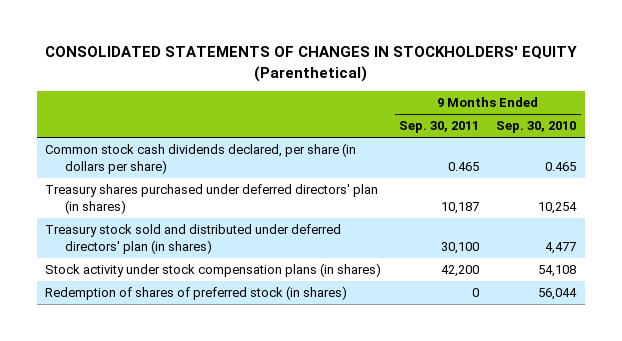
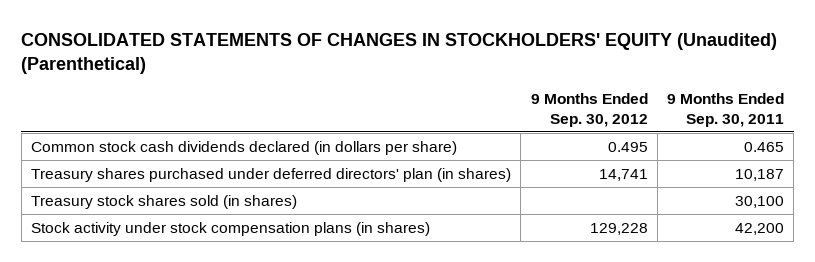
[44,46,577,82] CONSOLIDATED STATEMENTS OF CHANGES IN STOCKHOLDERS' EQUITY (Parenthetical) -> [21,32,778,74] CONSOLIDATED STATEMENTS OF CHANGES IN STOCKHOLDERS' EQUITY (Unaudited) (Parenthetical)
[496,121,577,134] Sep. 30, 2010 -> none
none -> [530,93,648,128] 9 Months Ended Sep. 30, 2012
[45,143,357,174] Common stock cash dividends declared, per share (in dollars per share) -> [31,140,458,155] Common stock cash dividends declared (in dollars per share)
[45,224,342,254] Treasury stock sold and distributed under deferred directors' plan (in shares) -> none
none -> [31,194,298,209] Treasury stock shares sold (in shares)
[45,286,348,301] Redemption of shares of preferred stock (in shares) -> none

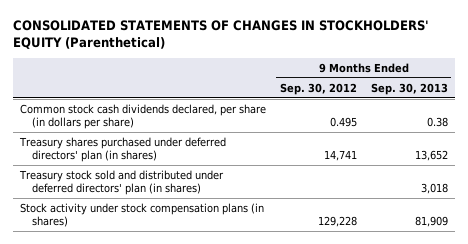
[21,32,778,74] CONSOLIDATED STATEMENTS OF CHANGES IN STOCKHOLDERS' EQUITY (Unaudited) (Parenthetical) -> [12,19,429,49] CONSOLIDATED STATEMENTS OF CHANGES IN STOCKHOLDERS' EQUITY (Parenthetical)
[666,93,784,128] 9 Months Ended Sep. 30, 2011 -> none
none -> [370,82,448,95] Sep. 30, 2013
[31,140,458,155] Common stock cash dividends declared (in dollars per share) -> [19,103,266,130] Common stock cash dividends declared, per share (in dollars per share)
[31,194,298,209] Treasury stock shares sold (in shares) -> none
none -> [18,169,224,196] Treasury stock sold and distributed under deferred directors' plan (in shares)

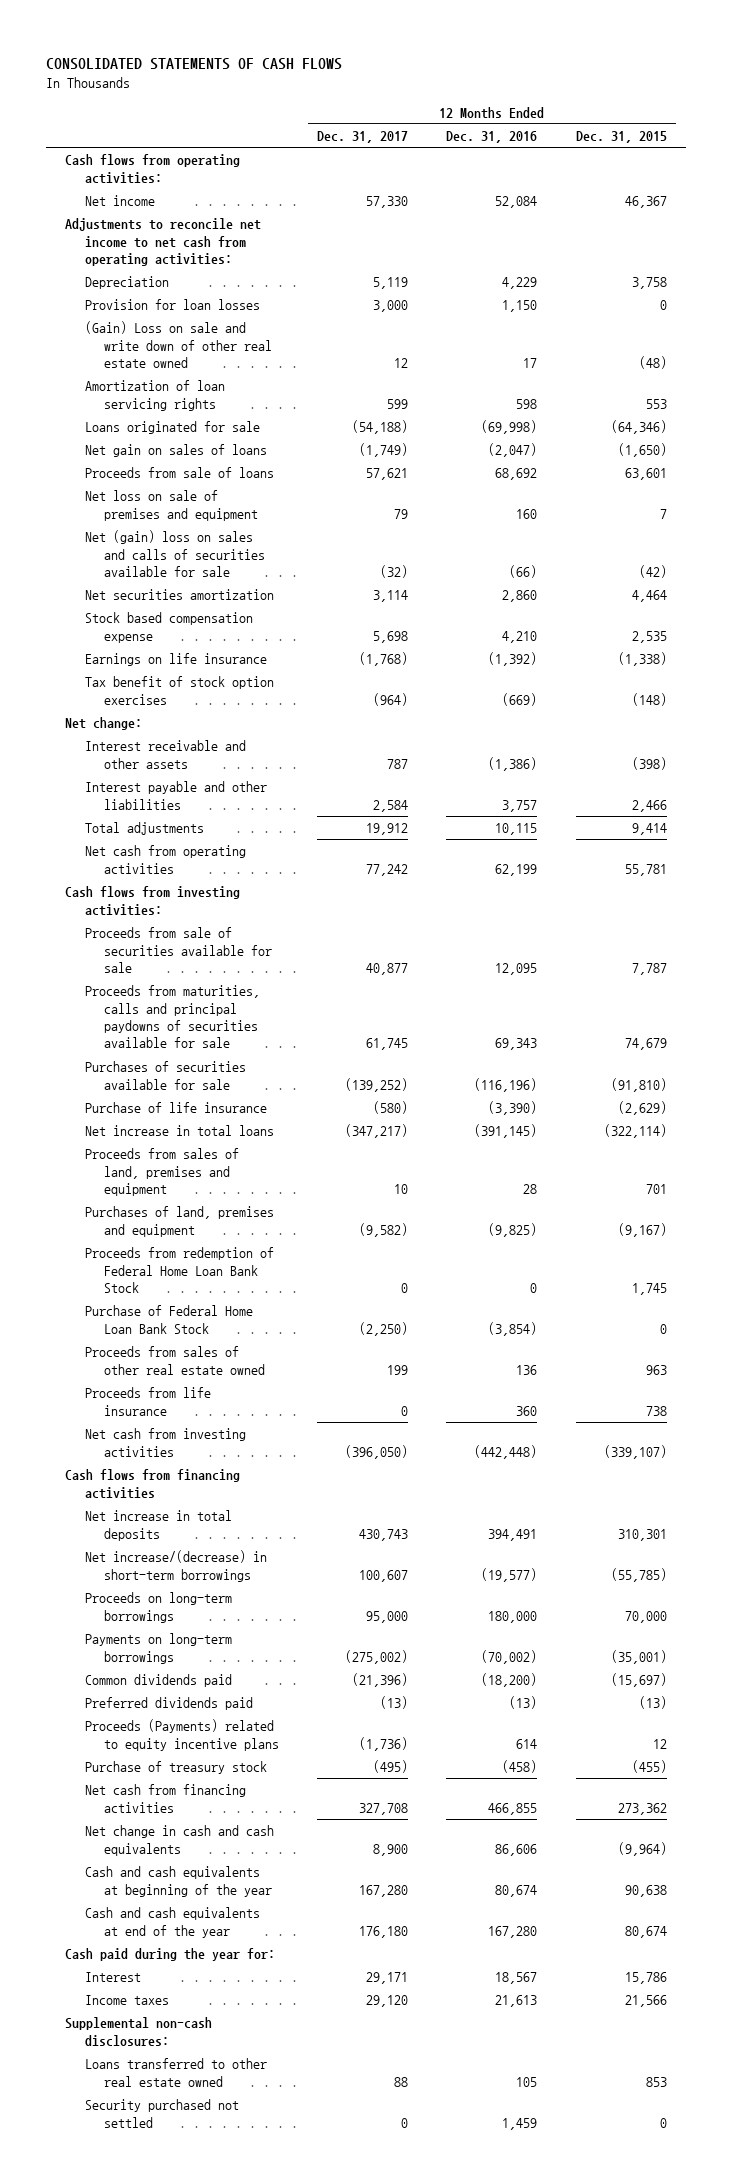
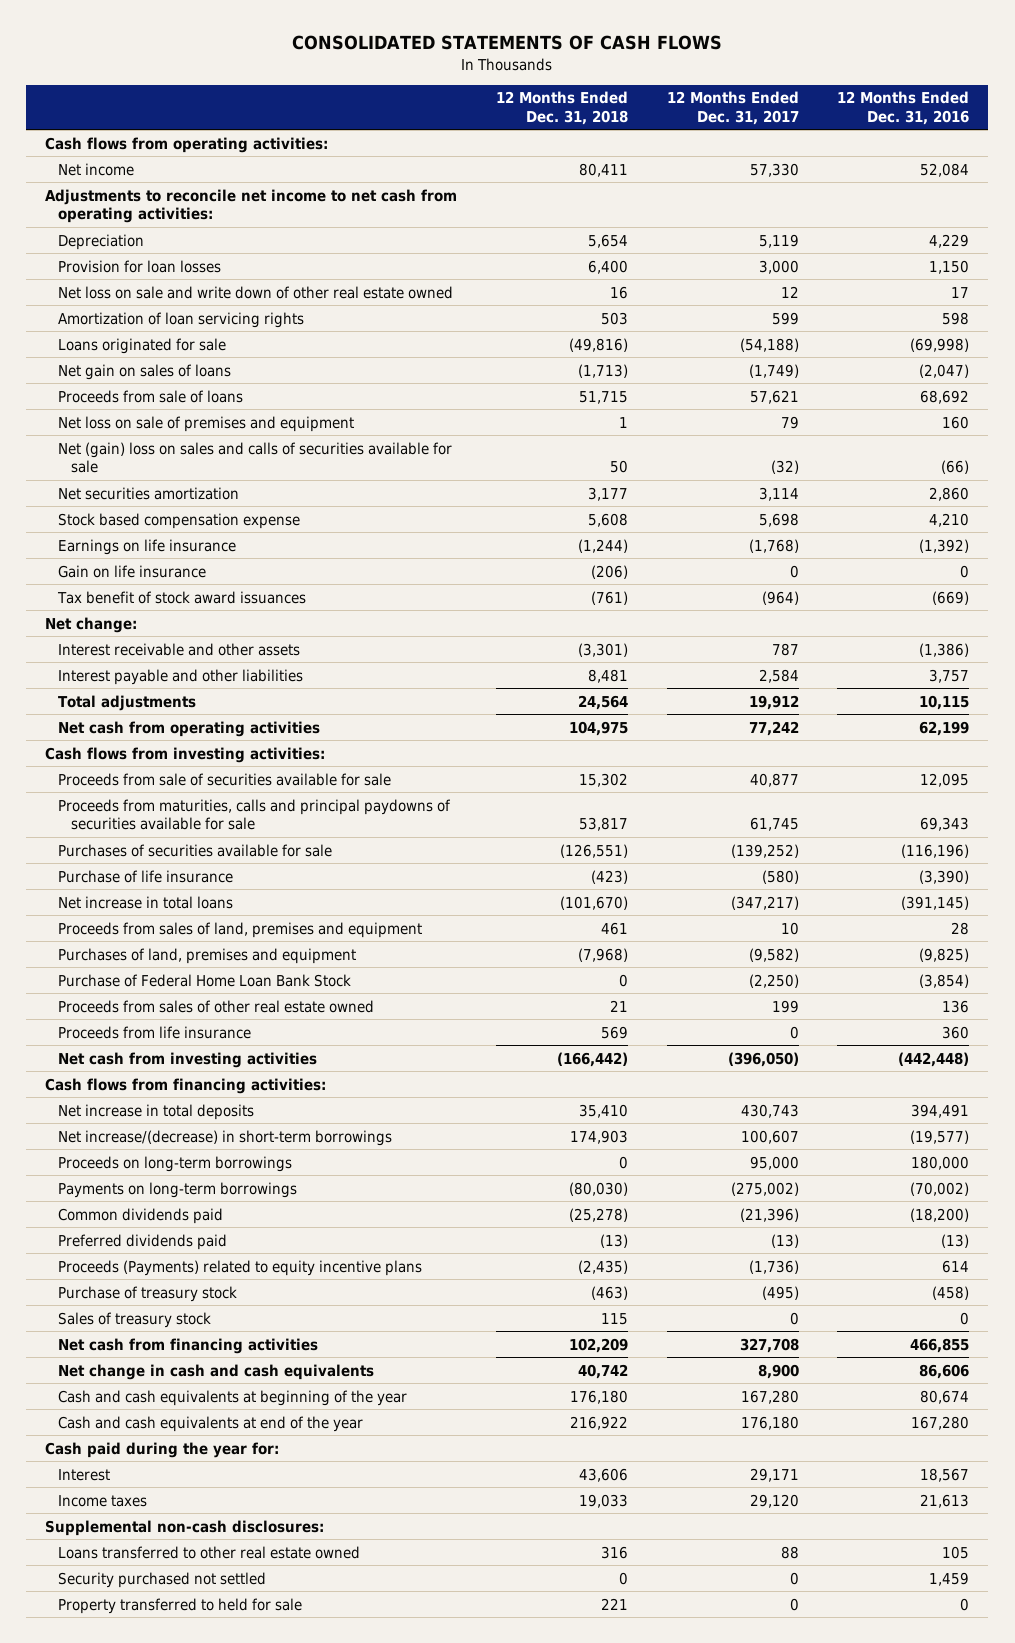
[575,130,667,143] Dec. 31, 2015 -> none
none -> [495,91,628,125] 12 Months Ended Dec. 31, 2018
[84,321,272,369] (Gain) Loss on sale and write down of other real estate owned -> [58,285,454,299] Net loss on sale and write down of other real estate owned
none -> [58,564,207,578] Gain on life insurance
[84,676,274,705] Tax benefit of stock option exercises -> [57,590,307,604] Tax benefit of stock award issuances
[84,1247,274,1294] Proceeds from redemption of Federal Home Loan Bank Stock -> none
[65,1469,241,1499] Cash flows from financing activities -> [45,1077,327,1094] Cash flows from financing activities:
none -> [58,1311,212,1328] Sales of treasury stock
none -> [58,1597,303,1614] Property transferred to held for sale

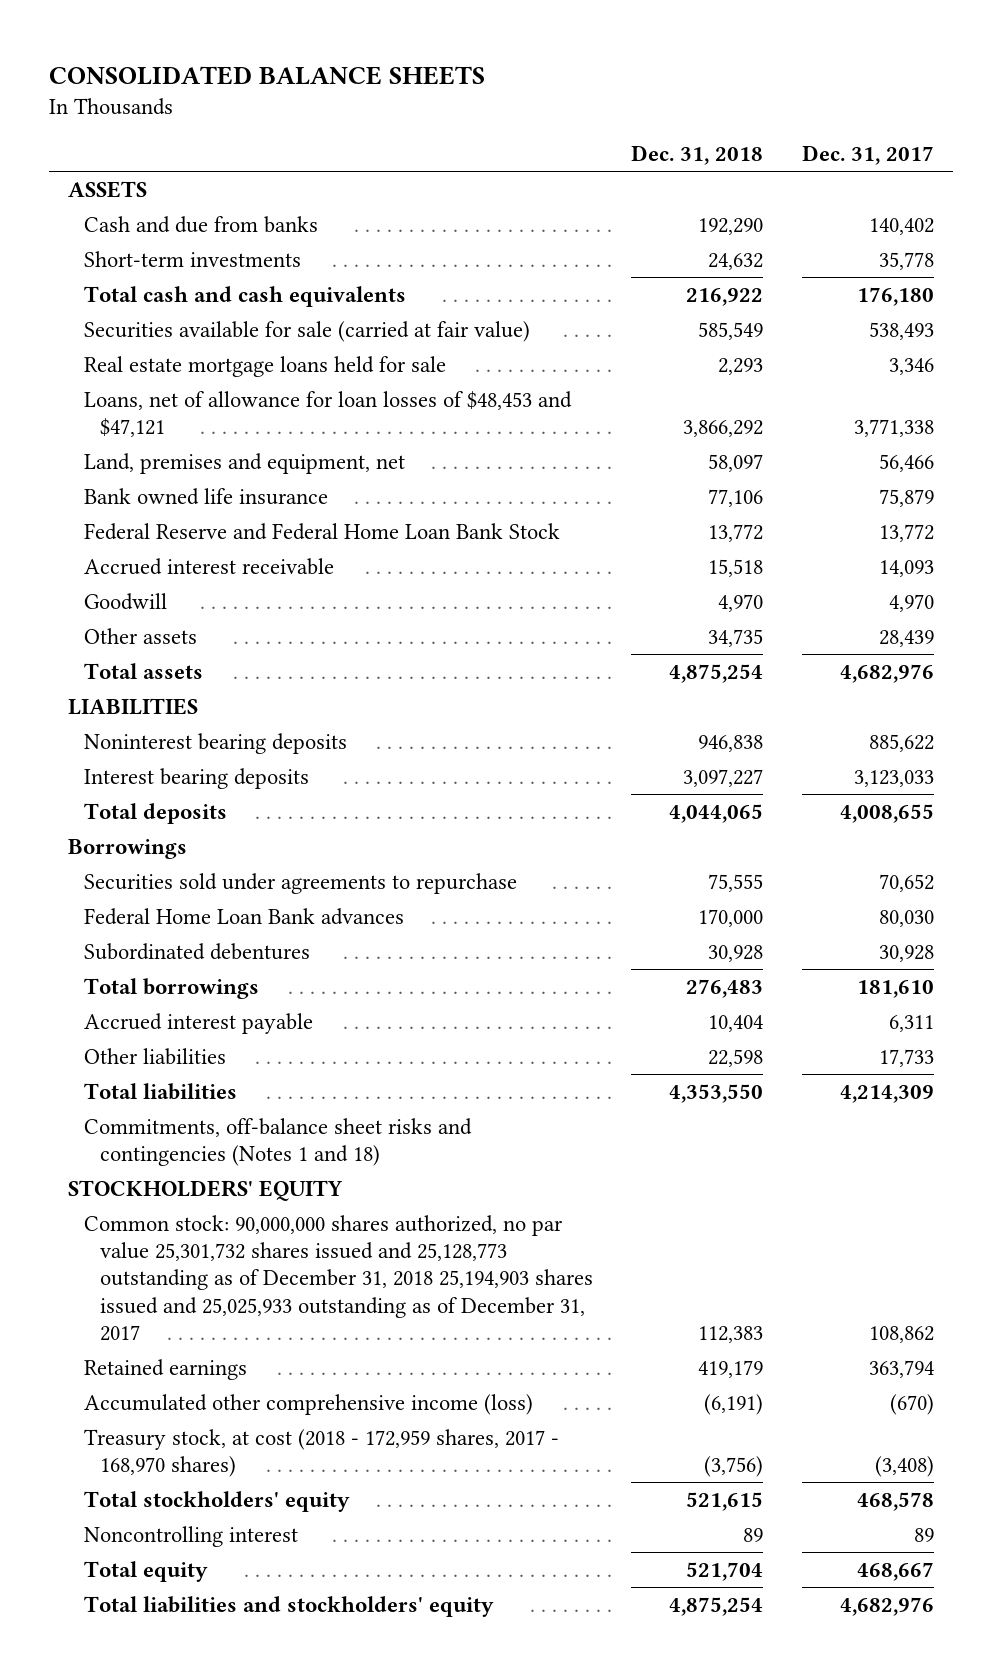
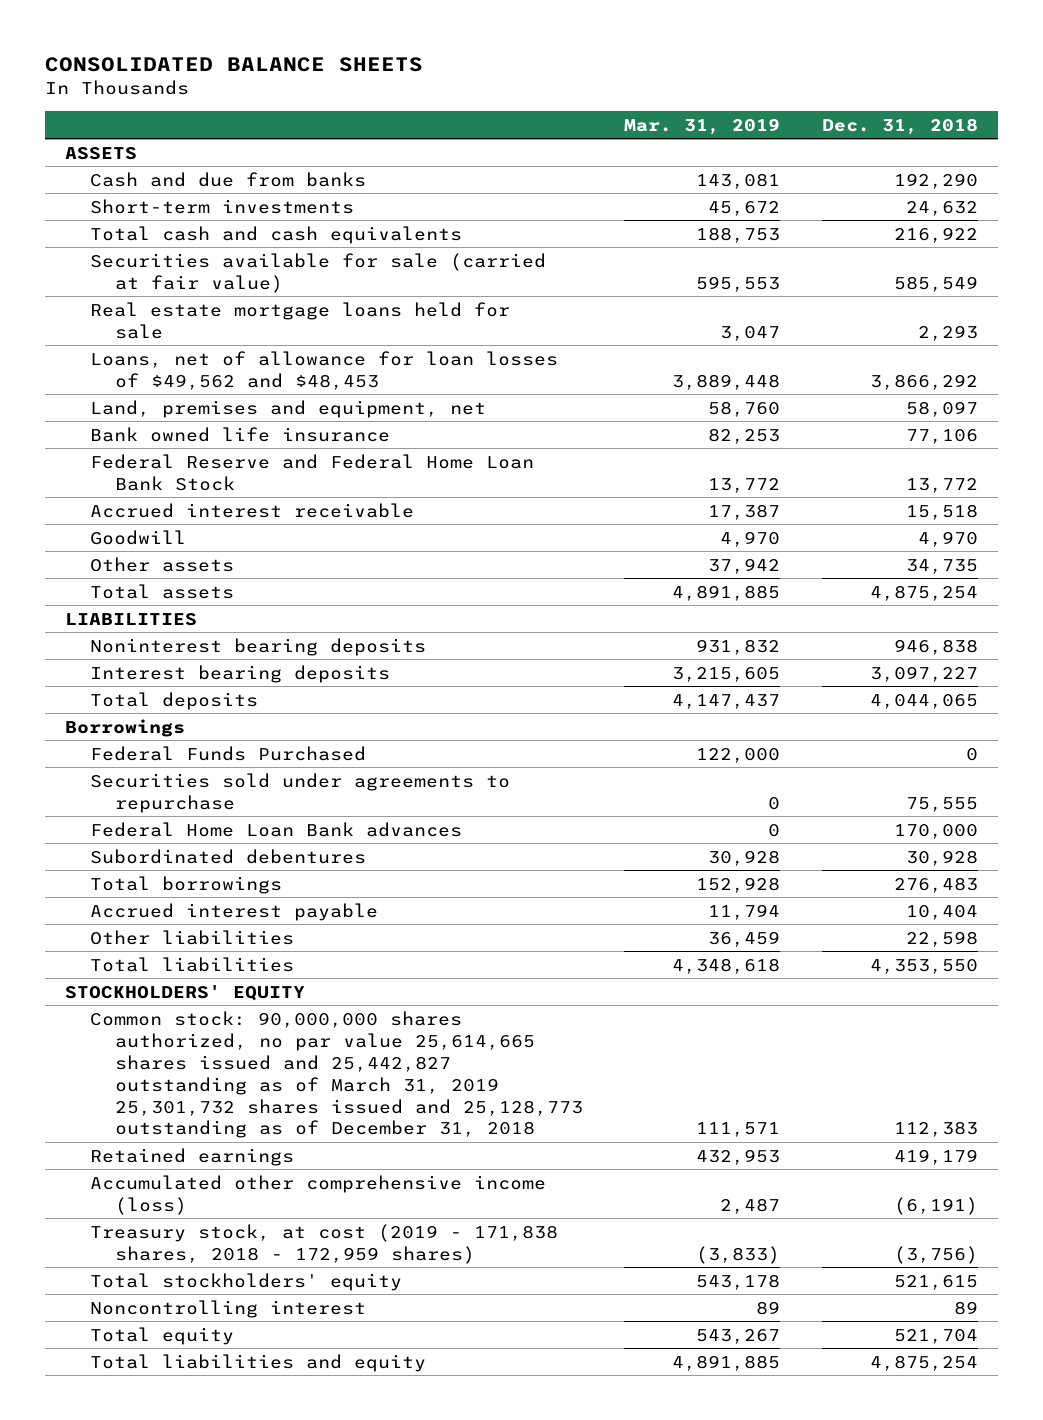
[801,144,934,165] Dec. 31, 2017 -> none
none -> [624,117,781,135] Mar. 31, 2019
[83,390,572,438] Loans, net of allowance for loan losses of $48,453 and $47,121 -> [89,350,558,390] Loans, net of allowance for loan losses of $49,562 and $48,453
none -> [89,745,366,761] Federal Funds Purchased
[83,1117,472,1167] Commitments, off-balance sheet risks and contingencies (Notes 1 and 18) -> none
[83,1214,593,1342] Common stock: 90,000,000 shares authorized, no par value 25,301,732 shares issued and 25,128,773 outstanding as of December 31, 2018 25,194,903 shares issued and 25,025,933 outstanding as of December 31, 2017 -> [89,1010,583,1139] Common stock: 90,000,000 shares authorized, no par value 25,614,665 shares issued and 25,442,827 outstanding as of March 31, 2019 25,301,732 shares issued and 25,128,773 outstanding as of December 31, 2018
[83,1428,559,1478] Treasury stock, at cost (2018 - 172,959 shares, 2017 - 168,970 shares) -> [89,1223,558,1264] Treasury stock, at cost (2019 - 171,838 shares, 2018 - 172,959 shares)
[83,1595,494,1617] Total liabilities and stockholders' equity -> [89,1353,426,1372] Total liabilities and equity

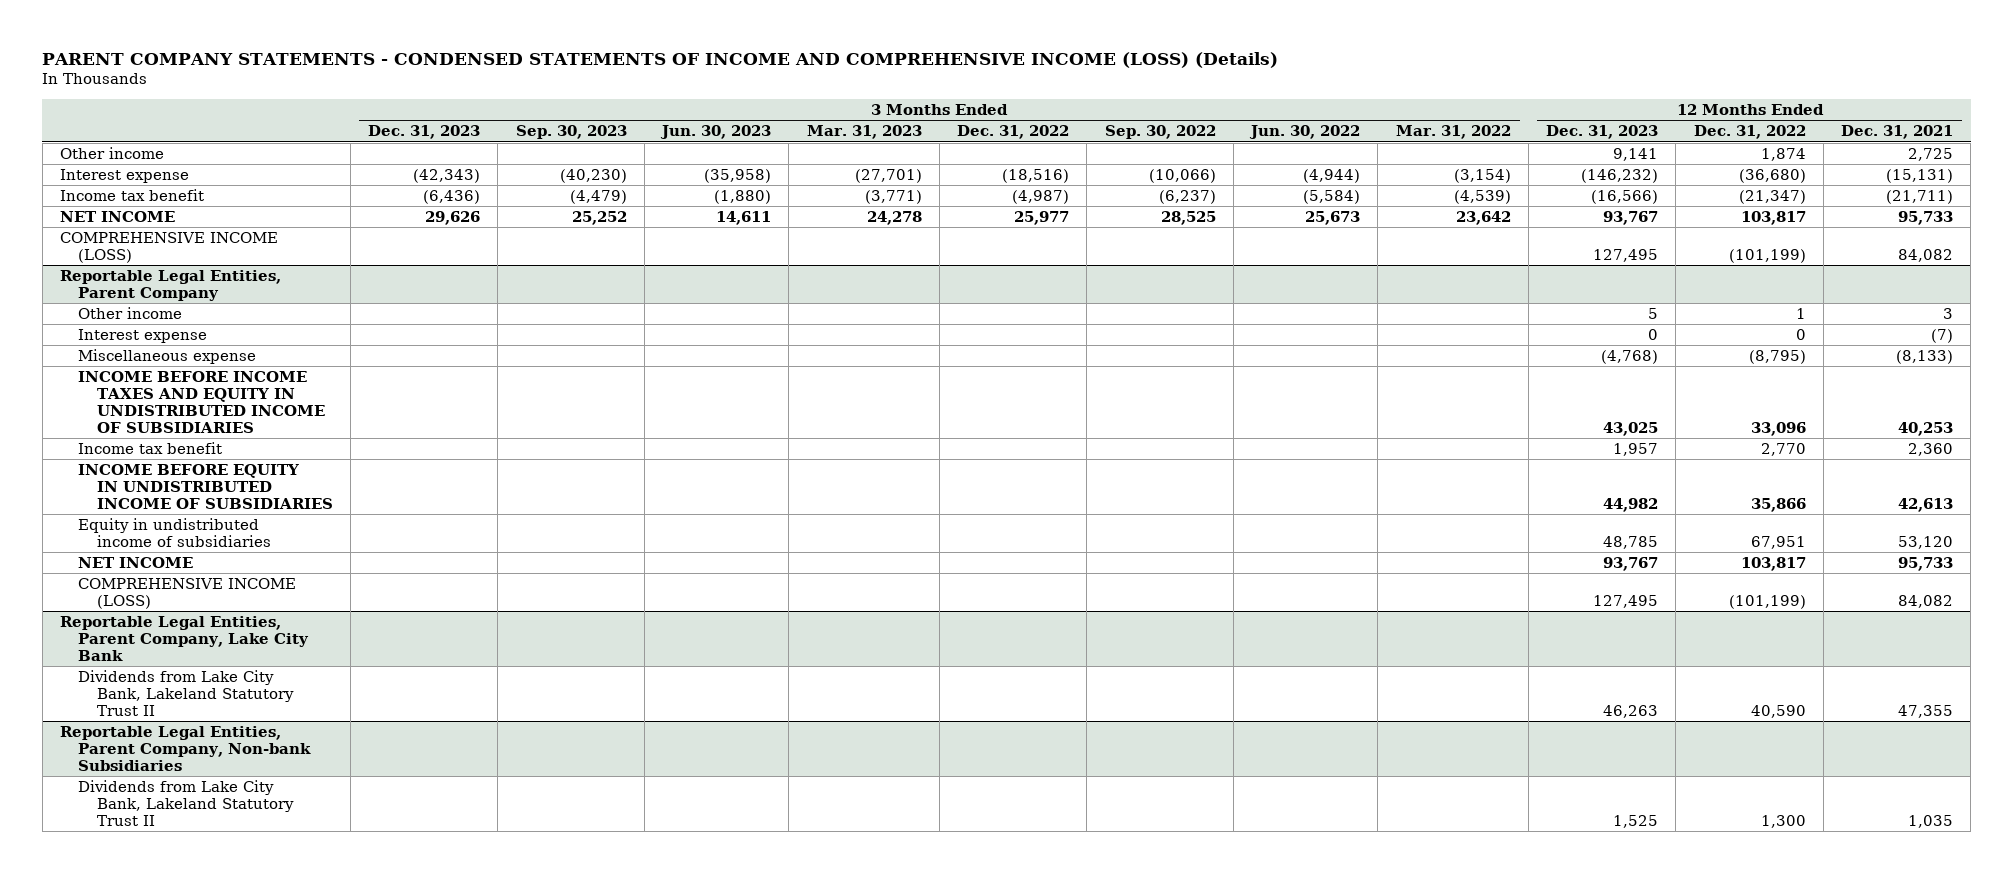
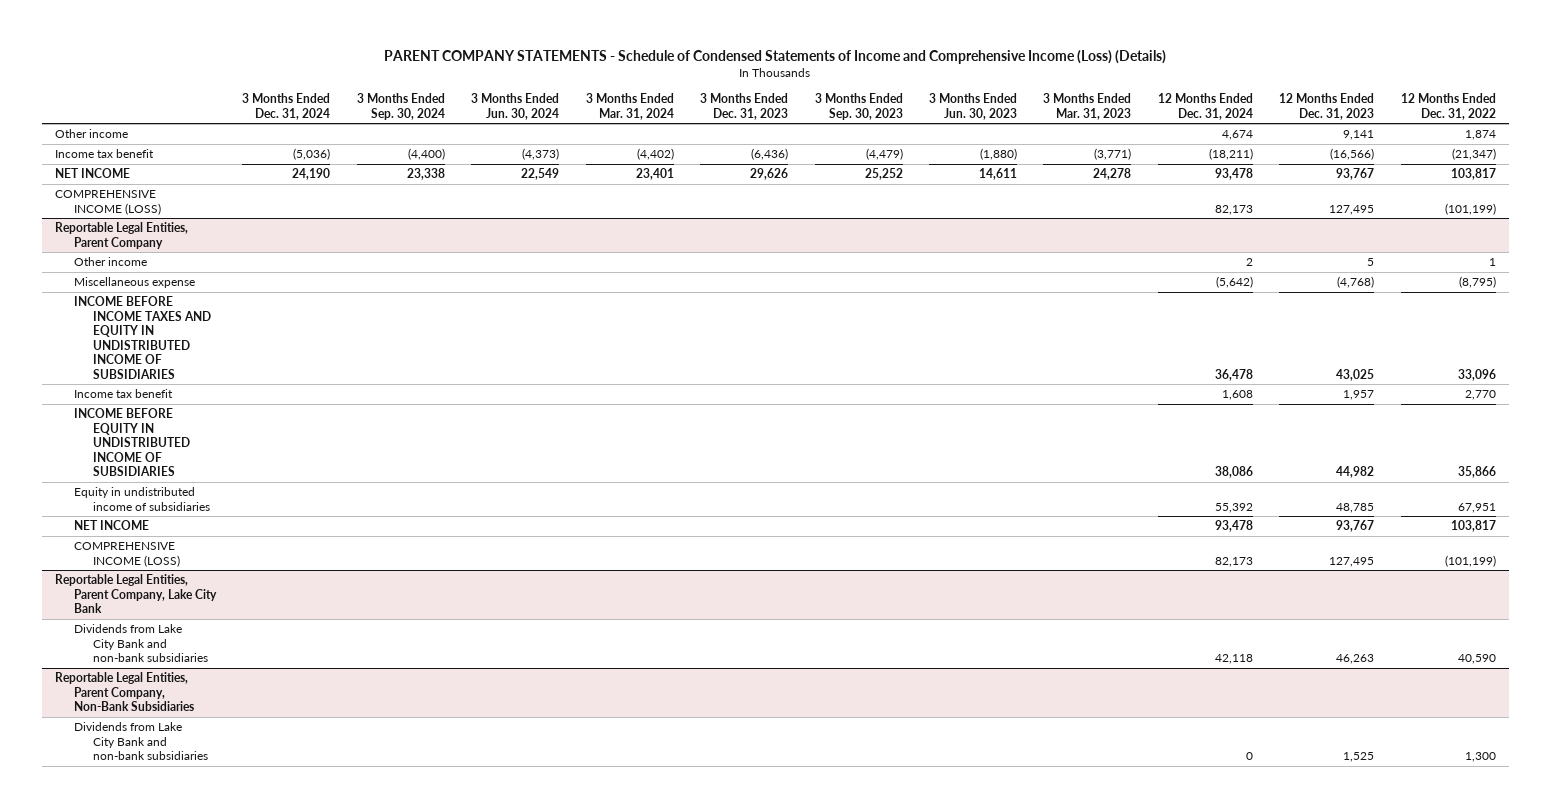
[42,51,1279,68] PARENT COMPANY STATEMENTS - CONDENSED STATEMENTS OF INCOME AND COMPREHENSIVE INCOME (LOSS) (Details) -> [384,49,1167,64] PARENT COMPANY STATEMENTS - Schedule of Condensed Statements of Income and Comprehensive Income (Loss) (Details)
[957,125,1070,140] Dec. 31, 2022 -> none
[1104,125,1216,140] Sep. 30, 2022 -> none
[1249,125,1361,140] Jun. 30, 2022 -> none
[1395,125,1511,140] Mar. 31, 2022 -> none
[1841,125,1954,140] Dec. 31, 2021 -> none
none -> [242,93,331,120] 3 Months Ended Dec. 31, 2024
none -> [356,93,445,120] 3 Months Ended Sep. 30, 2024
none -> [471,93,560,120] 3 Months Ended Jun. 30, 2024
none -> [585,93,674,120] 3 Months Ended Mar. 31, 2024
none -> [1157,93,1253,120] 12 Months Ended Dec. 31, 2024
[60,168,190,183] Interest expense -> none
[78,328,208,343] Interest expense -> none
[78,669,294,717] Dividends from Lake City Bank, Lakeland Statutory Trust II -> [73,624,208,663] Dividends from Lake City Bank and non-bank subsidiaries
[60,725,312,772] Reportable Legal Entities, Parent Company, Non-bank Subsidiaries -> [54,672,194,712] Reportable Legal Entities, Parent Company, Non-Bank Subsidiaries
[78,779,294,827] Dividends from Lake City Bank, Lakeland Statutory Trust II -> [73,722,208,761] Dividends from Lake City Bank and non-bank subsidiaries

